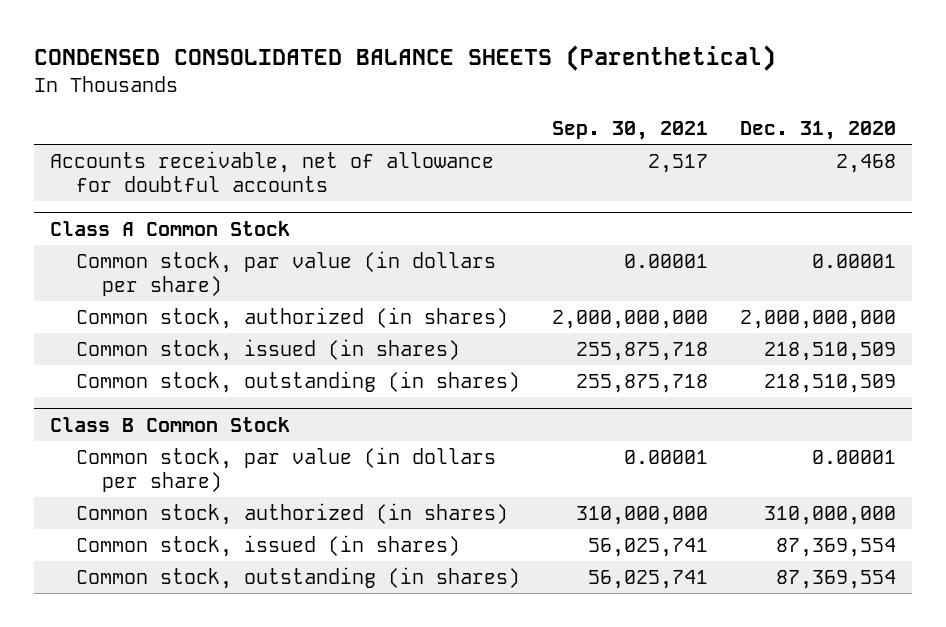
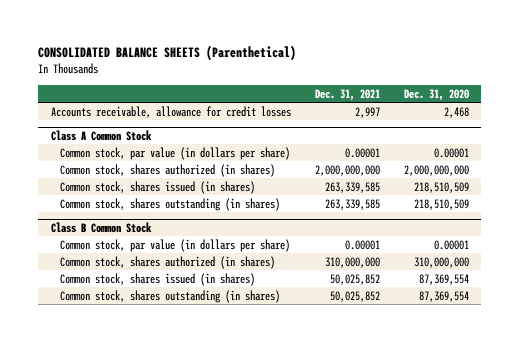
[33,45,776,72] CONDENSED CONSOLIDATED BALANCE SHEETS (Parenthetical) -> [38,44,297,61] CONSOLIDATED BALANCE SHEETS (Parenthetical)
[552,121,709,141] Sep. 30, 2021 -> none
none -> [314,88,380,101] Dec. 31, 2021
[49,151,494,192] Accounts receivable, net of allowance for doubtful accounts -> [50,105,291,118] Accounts receivable, allowance for credit losses
[75,307,508,330] Common stock, authorized (in shares) -> [59,163,275,177] Common stock, shares authorized (in shares)
[75,339,460,362] Common stock, issued (in shares) -> [59,180,255,194] Common stock, shares issued (in shares)
[75,371,520,394] Common stock, outstanding (in shares) -> [59,197,280,211] Common stock, shares outstanding (in shares)
[75,503,508,526] Common stock, authorized (in shares) -> [59,255,275,269] Common stock, shares authorized (in shares)
[75,535,460,558] Common stock, issued (in shares) -> [59,272,255,286] Common stock, shares issued (in shares)
[75,567,520,590] Common stock, outstanding (in shares) -> [59,289,280,303] Common stock, shares outstanding (in shares)

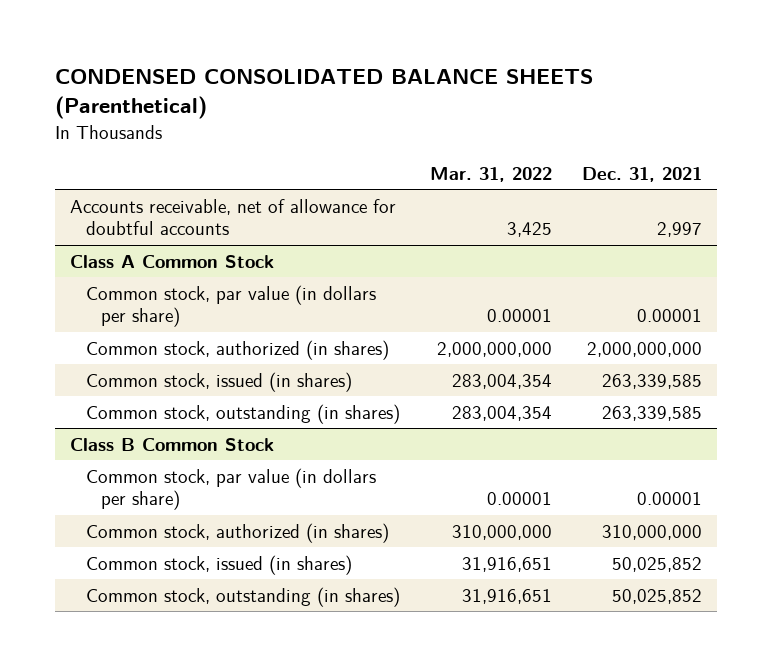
[38,44,297,61] CONSOLIDATED BALANCE SHEETS (Parenthetical) -> [55,69,594,120] CONDENSED CONSOLIDATED BALANCE SHEETS (Parenthetical)
[404,88,470,101] Dec. 31, 2020 -> none
none -> [429,166,552,182] Mar. 31, 2022
[50,105,291,118] Accounts receivable, allowance for credit losses -> [70,198,397,236] Accounts receivable, net of allowance for doubtful accounts
[59,163,275,177] Common stock, shares authorized (in shares) -> [85,339,389,360] Common stock, authorized (in shares)
[59,180,255,194] Common stock, shares issued (in shares) -> [85,371,352,392] Common stock, issued (in shares)
[59,197,280,211] Common stock, shares outstanding (in shares) -> [85,403,400,424] Common stock, outstanding (in shares)
[59,255,275,269] Common stock, shares authorized (in shares) -> [85,522,389,543] Common stock, authorized (in shares)
[59,272,255,286] Common stock, shares issued (in shares) -> [85,554,352,575] Common stock, issued (in shares)
[59,289,280,303] Common stock, shares outstanding (in shares) -> [85,586,400,607] Common stock, outstanding (in shares)

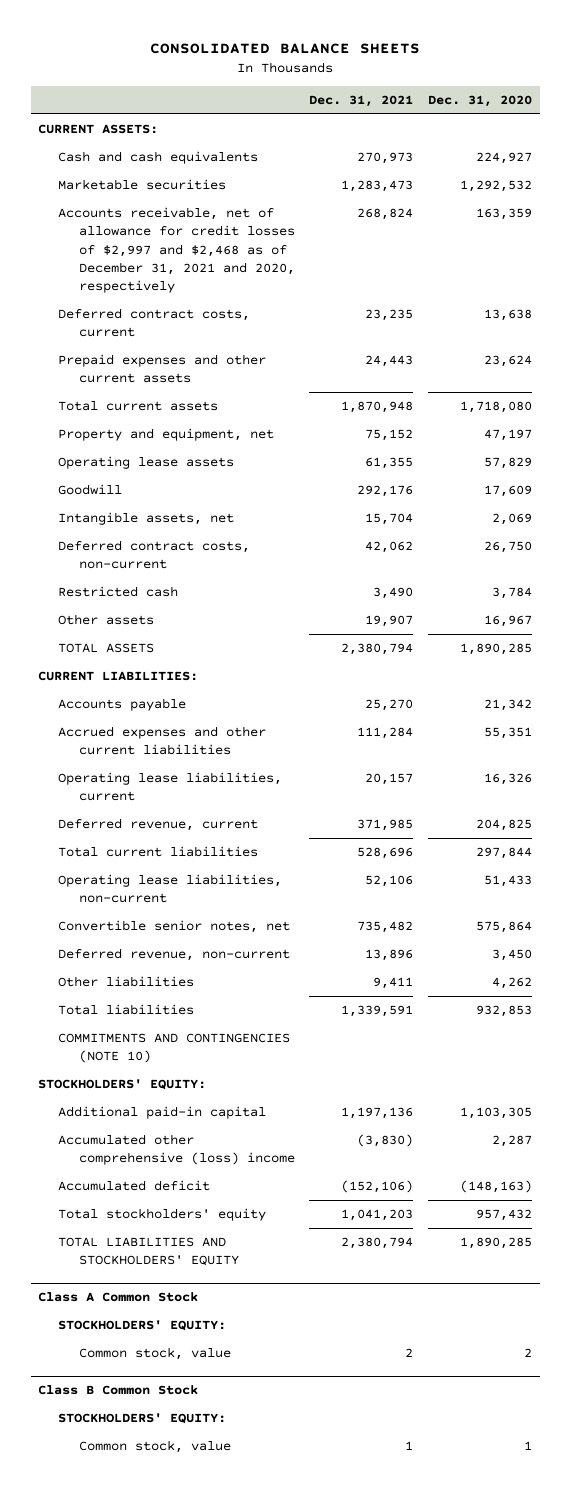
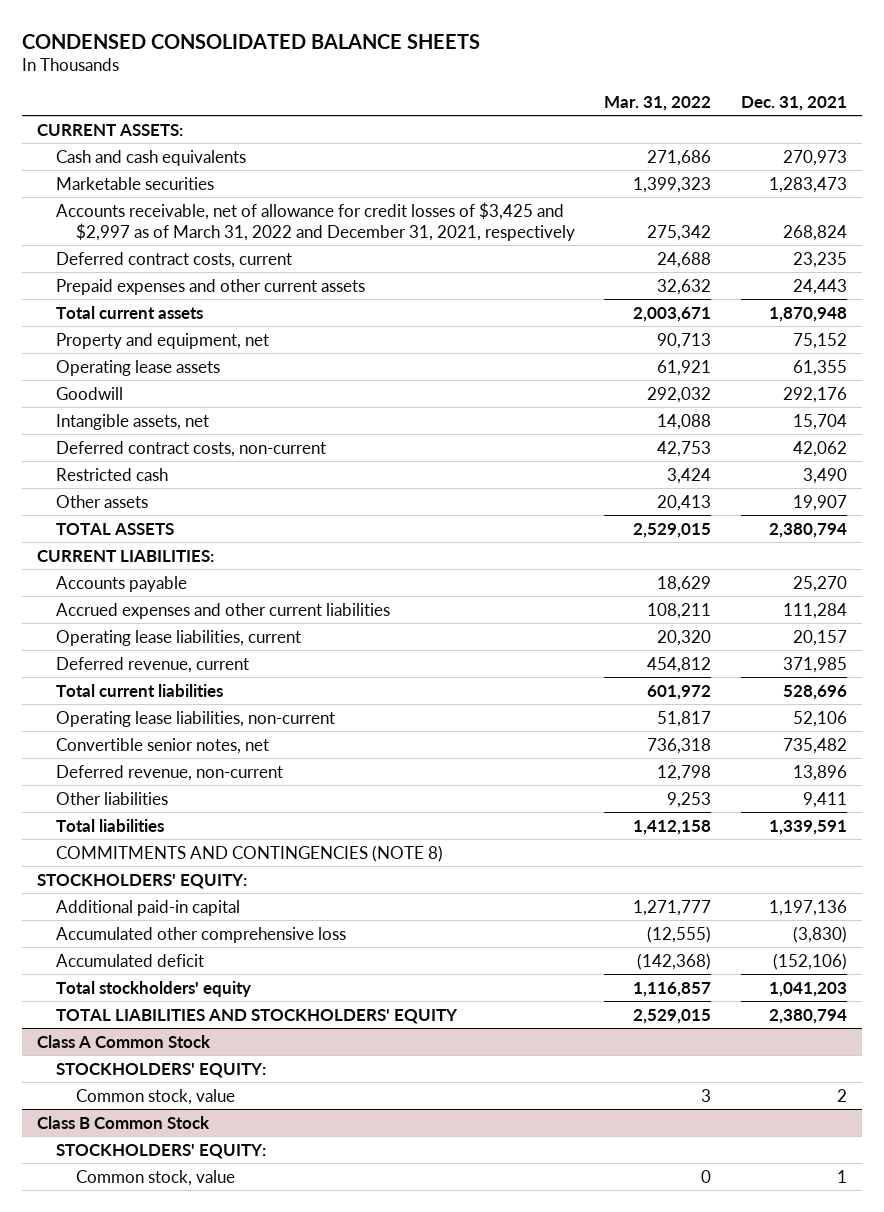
[150,42,421,54] CONSOLIDATED BALANCE SHEETS -> [22,33,481,49] CONDENSED CONSOLIDATED BALANCE SHEETS
[428,94,533,107] Dec. 31, 2020 -> none
none -> [604,95,712,111] Mar. 31, 2022
[58,207,295,294] Accounts receivable, net of allowance for credit losses of $2,997 and $2,468 as of December 31, 2021 and 2020, respectively -> [56,201,575,241] Accounts receivable, net of allowance for credit losses of $3,425 and $2,997 as of March 31, 2022 and December 31, 2021, respectively
[58,1033,291,1064] COMMITMENTS AND CONTINGENCIES (NOTE 10) -> [56,844,444,862] COMMITMENTS AND CONTINGENCIES (NOTE 8)
[58,1134,295,1166] Accumulated other comprehensive (loss) income -> [56,926,347,943] Accumulated other comprehensive loss

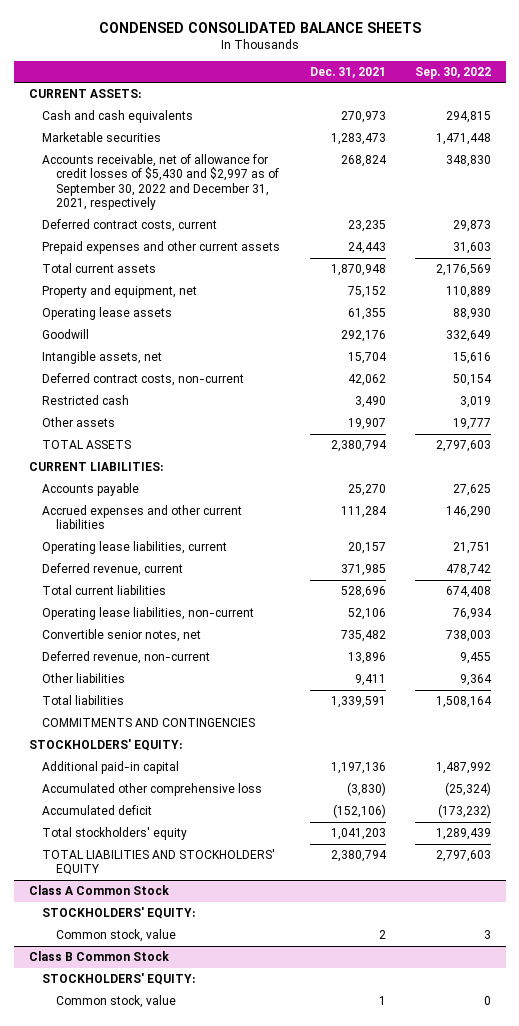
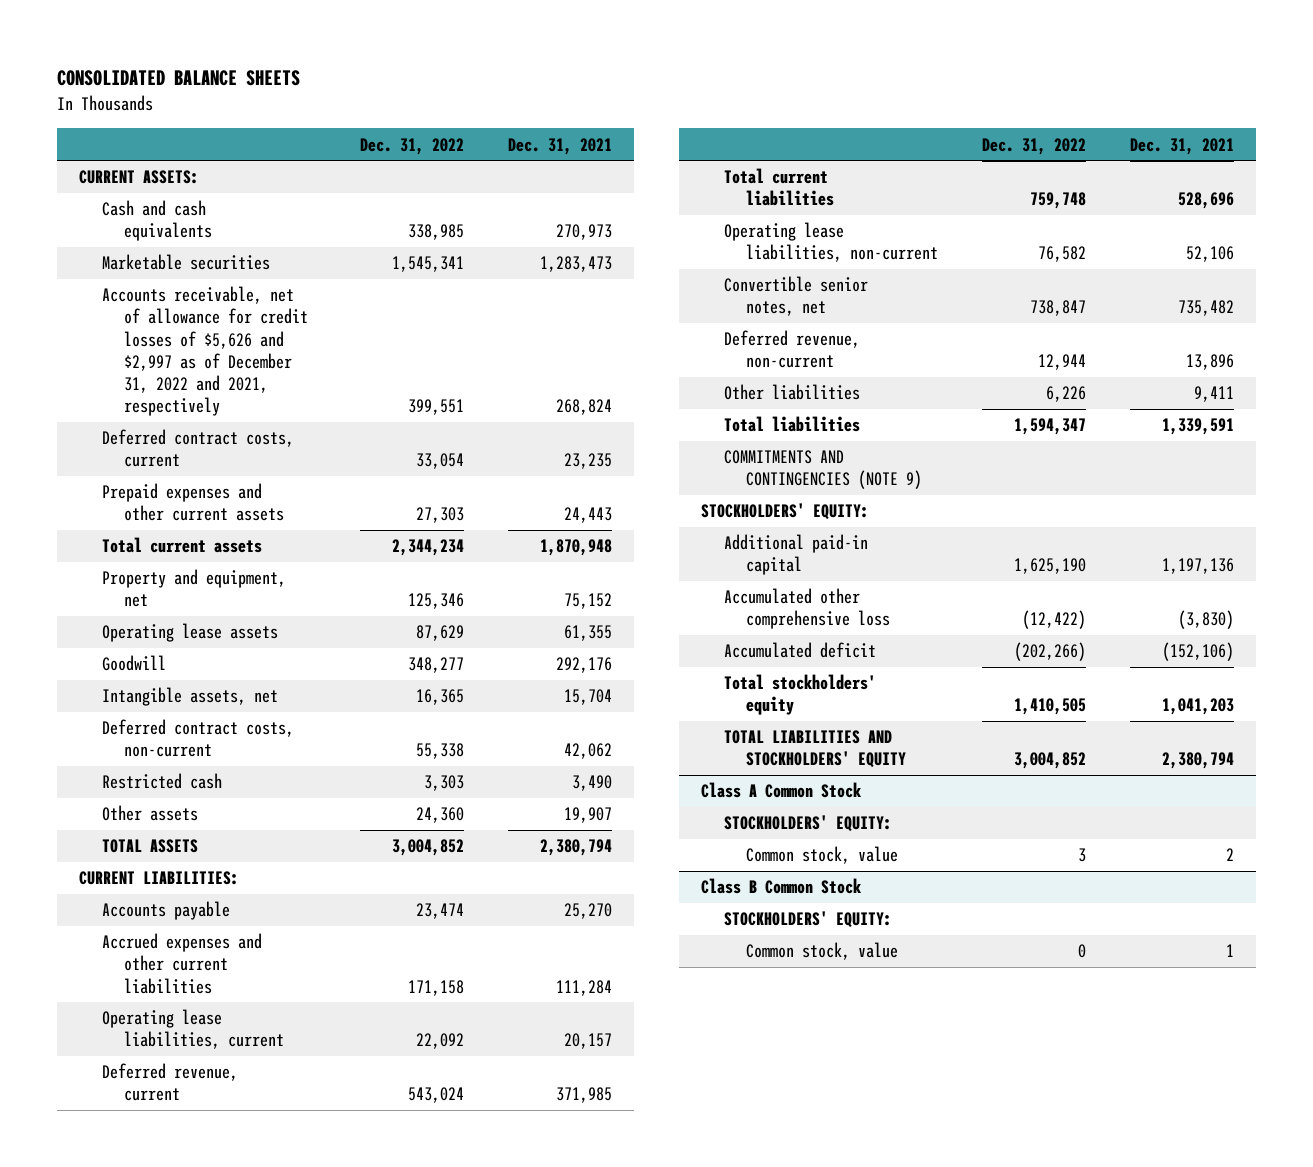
[98,21,421,33] CONDENSED CONSOLIDATED BALANCE SHEETS -> [57,70,301,87] CONSOLIDATED BALANCE SHEETS
[414,66,491,79] Sep. 30, 2022 -> none
none -> [359,137,464,155] Dec. 31, 2022
[42,154,280,211] Accounts receivable, net of allowance for credit losses of $5,430 and $2,997 as of September 30, 2022 and December 31, 2021, respectively -> [101,286,309,416] Accounts receivable, net of allowance for credit losses of $5,626 and $2,997 as of December 31, 2022 and 2021, respectively
[42,718,256,728] COMMITMENTS AND CONTINGENCIES -> [723,450,923,490] COMMITMENTS AND CONTINGENCIES (NOTE 9)

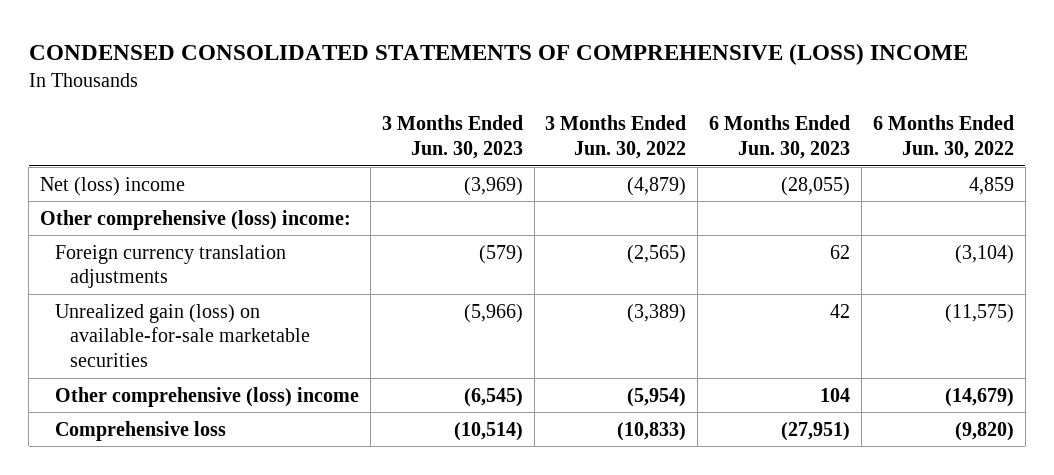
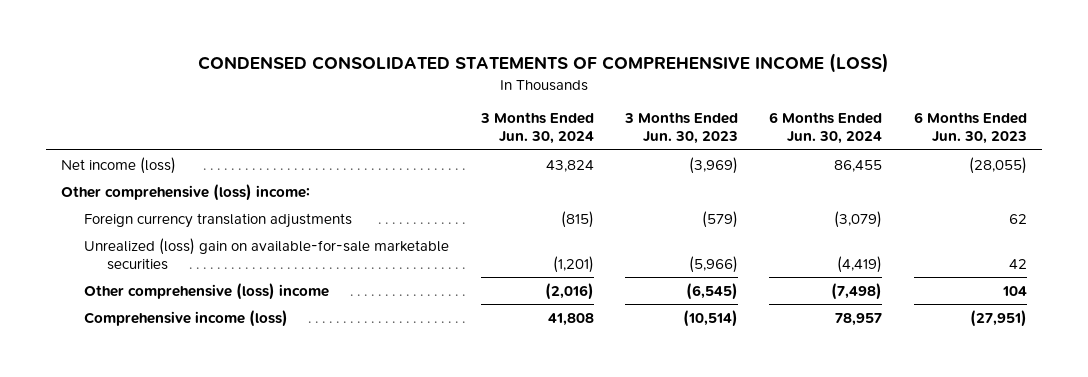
[28,43,968,65] CONDENSED CONSOLIDATED STATEMENTS OF COMPREHENSIVE (LOSS) INCOME -> [198,53,890,74] CONDENSED CONSOLIDATED STATEMENTS OF COMPREHENSIVE INCOME (LOSS)
[545,115,687,160] 3 Months Ended Jun. 30, 2022 -> none
[872,115,1014,160] 6 Months Ended Jun. 30, 2022 -> none
none -> [479,112,594,145] 3 Months Ended Jun. 30, 2024
none -> [769,112,883,145] 6 Months Ended Jun. 30, 2024
[40,176,186,196] Net (loss) income -> [61,156,177,174] Net income (loss)
[55,303,311,367] Unrealized gain (loss) on available-for-sale marketable securities -> [84,237,450,270] Unrealized (loss) gain on available-for-sale marketable securities
[55,420,227,441] Comprehensive loss -> [84,309,289,327] Comprehensive income (loss)

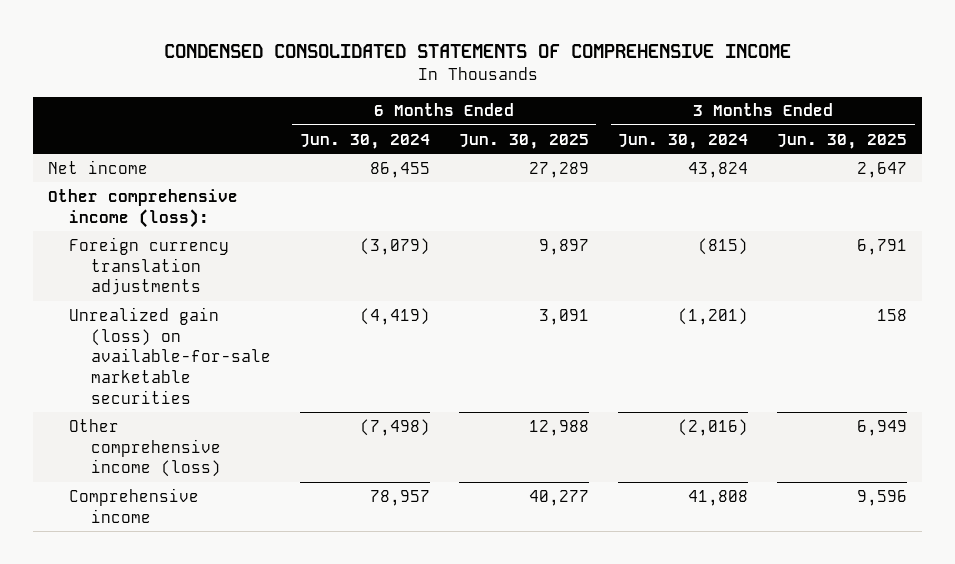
[198,53,890,74] CONDENSED CONSOLIDATED STATEMENTS OF COMPREHENSIVE INCOME (LOSS) -> [163,44,791,59] CONDENSED CONSOLIDATED STATEMENTS OF COMPREHENSIVE INCOME
[623,112,738,145] 3 Months Ended Jun. 30, 2023 -> none
[913,112,1027,145] 6 Months Ended Jun. 30, 2023 -> none
none -> [458,133,589,149] Jun. 30, 2025
none -> [777,133,908,149] Jun. 30, 2025
[61,156,177,174] Net income (loss) -> [47,159,148,174] Net income
[61,183,311,201] Other comprehensive (loss) income: -> [47,188,238,228] Other comprehensive income (loss):
[84,237,450,270] Unrealized (loss) gain on available-for-sale marketable securities -> [69,306,271,404] Unrealized gain (loss) on available-for-sale marketable securities
[84,282,330,300] Other comprehensive (loss) income -> [69,418,221,478] Other comprehensive income (loss)
[84,309,289,327] Comprehensive income (loss) -> [69,487,200,523] Comprehensive income

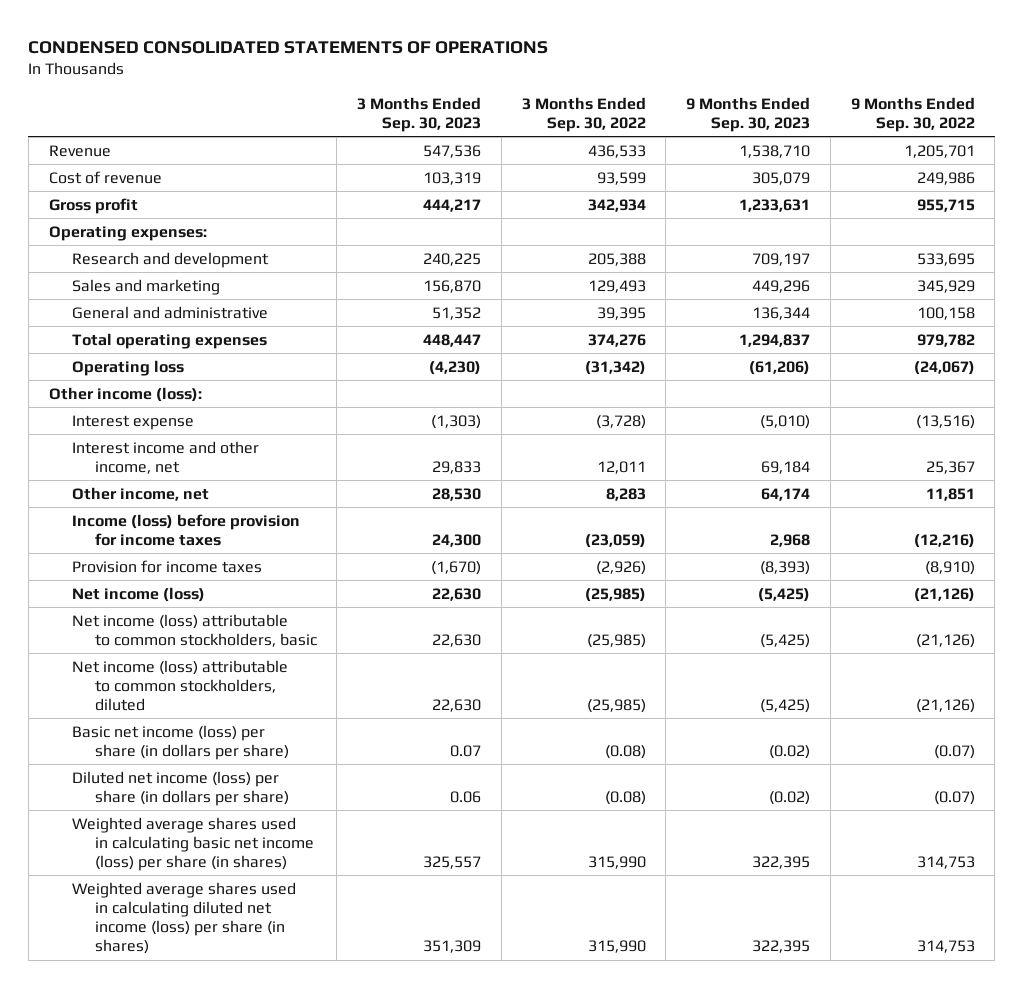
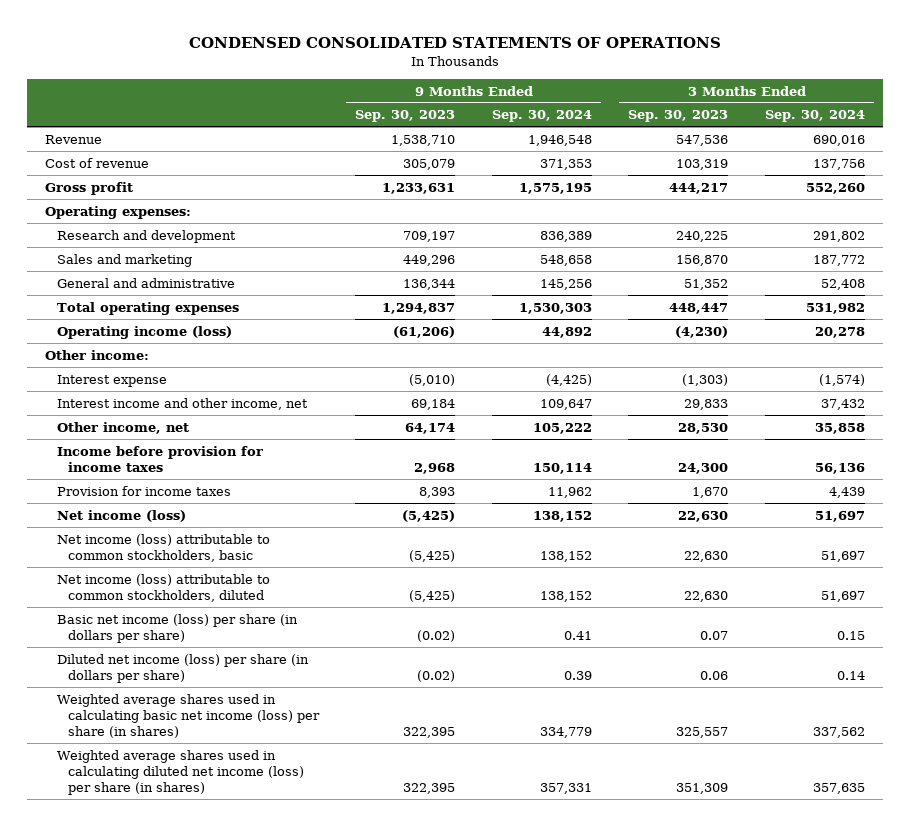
[521,96,646,133] 3 Months Ended Sep. 30, 2022 -> none
[850,96,975,133] 9 Months Ended Sep. 30, 2022 -> none
none -> [491,110,592,123] Sep. 30, 2024
none -> [764,110,865,123] Sep. 30, 2024
[71,359,184,376] Operating loss -> [56,325,232,339] Operating income (loss)
[48,386,202,402] Other income (loss): -> [45,349,150,360] Other income:
[71,513,300,546] Income (loss) before provision for income taxes -> [56,445,263,472] Income before provision for income taxes
[431,560,482,575] (1,670) -> [692,486,729,498] 1,670
[760,560,811,575] (8,393) -> [419,486,456,498] 8,393

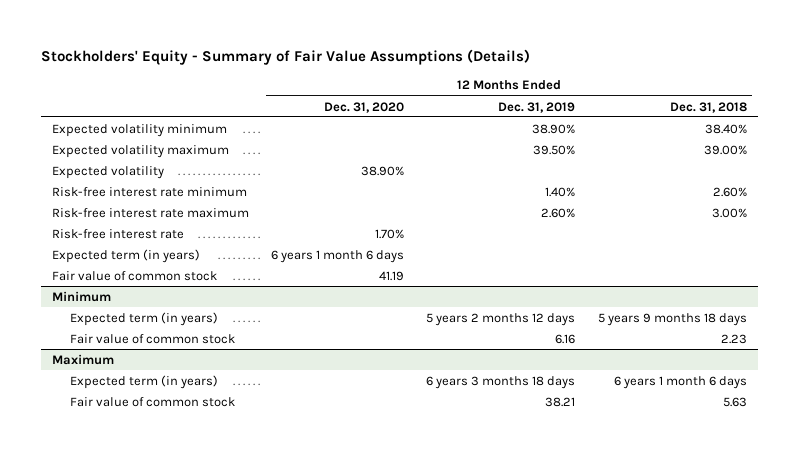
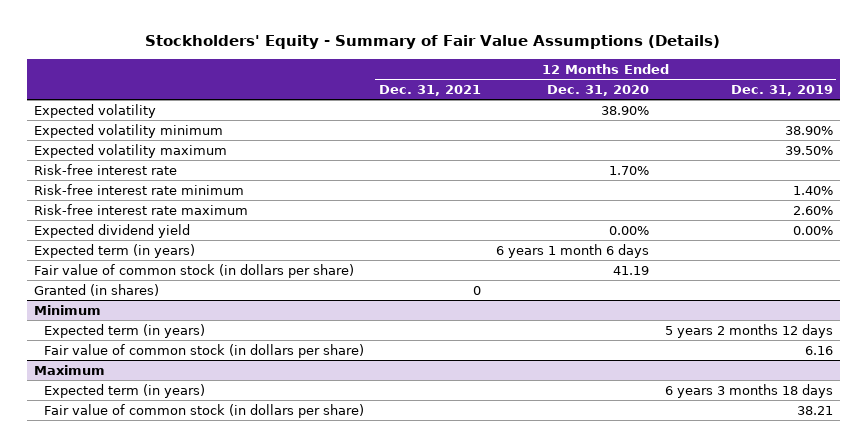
[669,101,747,113] Dec. 31, 2018 -> none
none -> [379,84,482,96] Dec. 31, 2021
[52,165,165,179] Expected volatility -> [34,103,157,118] Expected volatility
[52,228,185,239] Risk-free interest rate -> [34,163,178,175] Risk-free interest rate
none -> [34,223,191,238] Expected dividend yield
[52,270,218,281] Fair value of common stock -> [34,263,355,278] Fair value of common stock (in dollars per share)
none -> [34,283,160,296] Granted (in shares)
[69,333,235,344] Fair value of common stock -> [43,343,364,358] Fair value of common stock (in dollars per share)
[69,396,235,407] Fair value of common stock -> [43,403,364,418] Fair value of common stock (in dollars per share)

